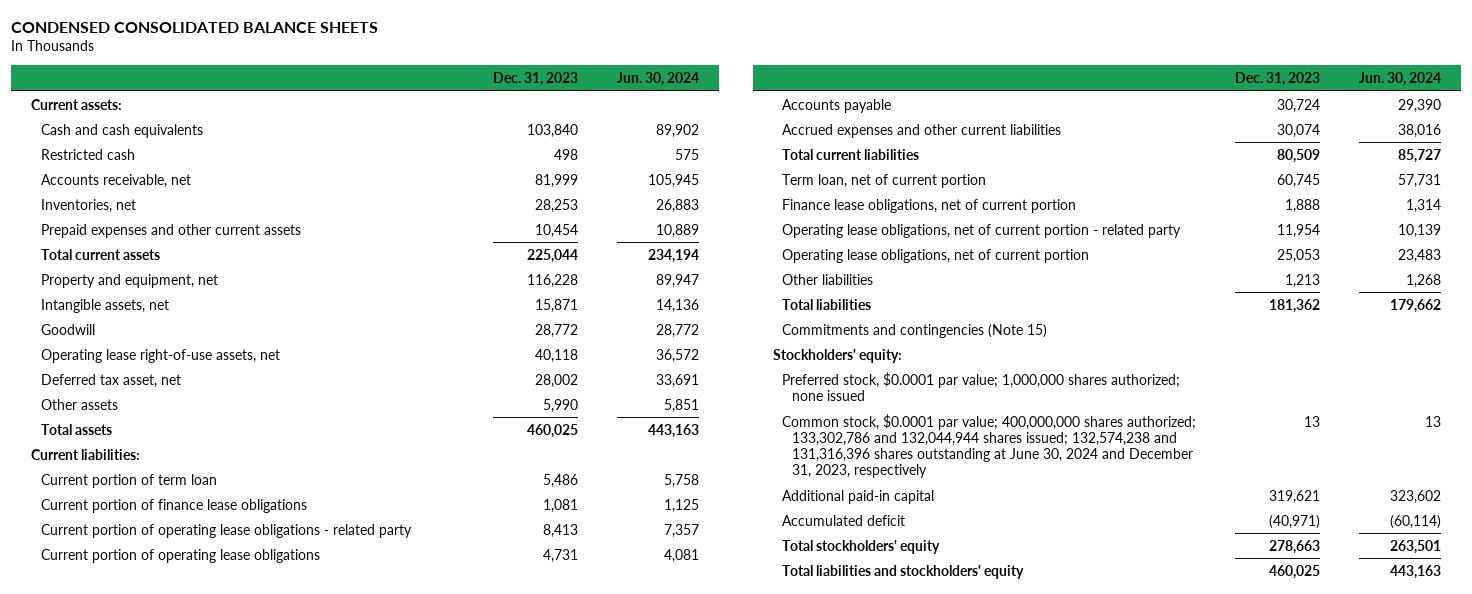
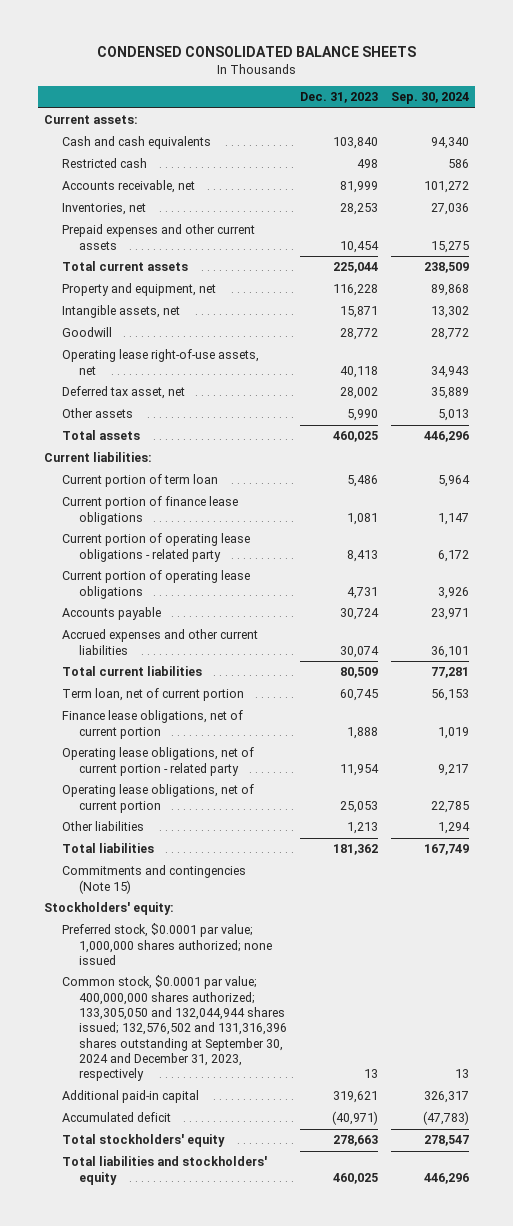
[617,71,700,86] Jun. 30, 2024 -> none
none -> [390,92,469,105] Sep. 30, 2024
[782,413,1197,478] Common stock, $0.0001 par value; 400,000,000 shares authorized; 133,302,786 and 132,044,944 shares issued; 132,574,238 and 131,316,396 shares outstanding at June 30, 2024 and December 31, 2023, respectively -> [61,975,288,1082] Common stock, $0.0001 par value; 400,000,000 shares authorized; 133,305,050 and 132,044,944 shares issued; 132,576,502 and 131,316,396 shares outstanding at September 30, 2024 and December 31, 2023, respectively

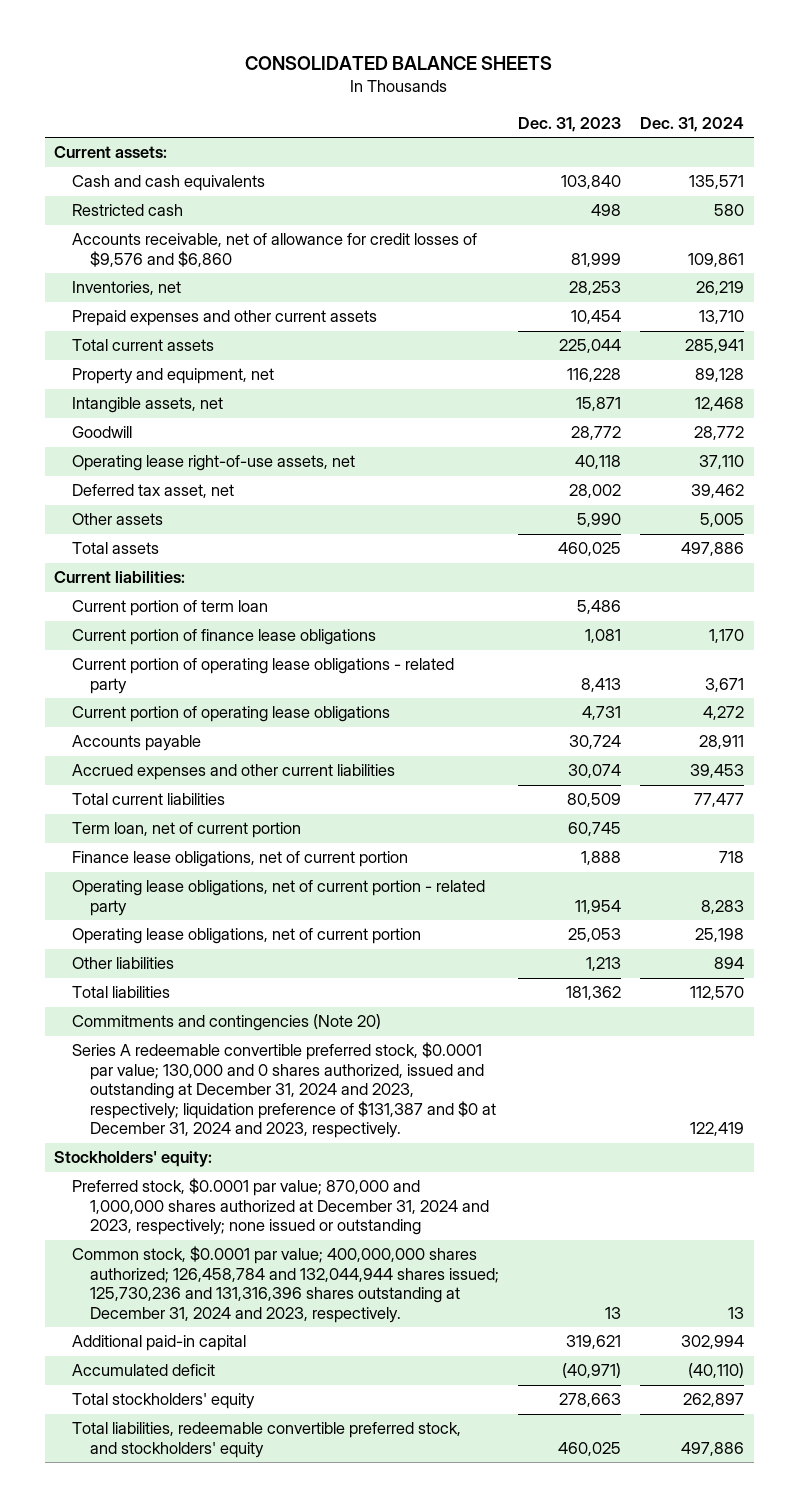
[96,46,416,58] CONDENSED CONSOLIDATED BALANCE SHEETS -> [245,56,553,71] CONSOLIDATED BALANCE SHEETS
[390,92,469,105] Sep. 30, 2024 -> none
none -> [640,116,745,132] Dec. 31, 2024
[61,180,195,194] Accounts receivable, net -> [72,233,478,267] Accounts receivable, net of allowance for credit losses of $9,576 and $6,860
[61,865,246,894] Commitments and contingencies (Note 15) -> [72,1014,382,1032] Commitments and contingencies (Note 20)
none -> [72,1042,496,1139] Series A redeemable convertible preferred stock, $0.0001 par value; 130,000 and 0 shares authorized, issued and outstanding at December 31, 2024 and 2023, respectively; liquidation preference of $131,387 and $0 at December 31, 2024 and 2023, respectively.
[61,923,273,965] Preferred stock, $0.0001 par value; 1,000,000 shares authorized; none issued -> [72,1178,489,1236] Preferred stock, $0.0001 par value; 870,000 and 1,000,000 shares authorized at December 31, 2024 and 2023, respectively; none issued or outstanding
[61,975,288,1082] Common stock, $0.0001 par value; 400,000,000 shares authorized; 133,305,050 and 132,044,944 shares issued; 132,576,502 and 131,316,396 shares outstanding at September 30, 2024 and December 31, 2023, respectively -> [72,1246,499,1323] Common stock, $0.0001 par value; 400,000,000 shares authorized; 126,458,784 and 132,044,944 shares issued; 125,730,236 and 131,316,396 shares outstanding at December 31, 2024 and 2023, respectively.
[61,1156,267,1185] Total liabilities and stockholders' equity -> [72,1422,462,1458] Total liabilities, redeemable convertible preferred stock, and stockholders' equity

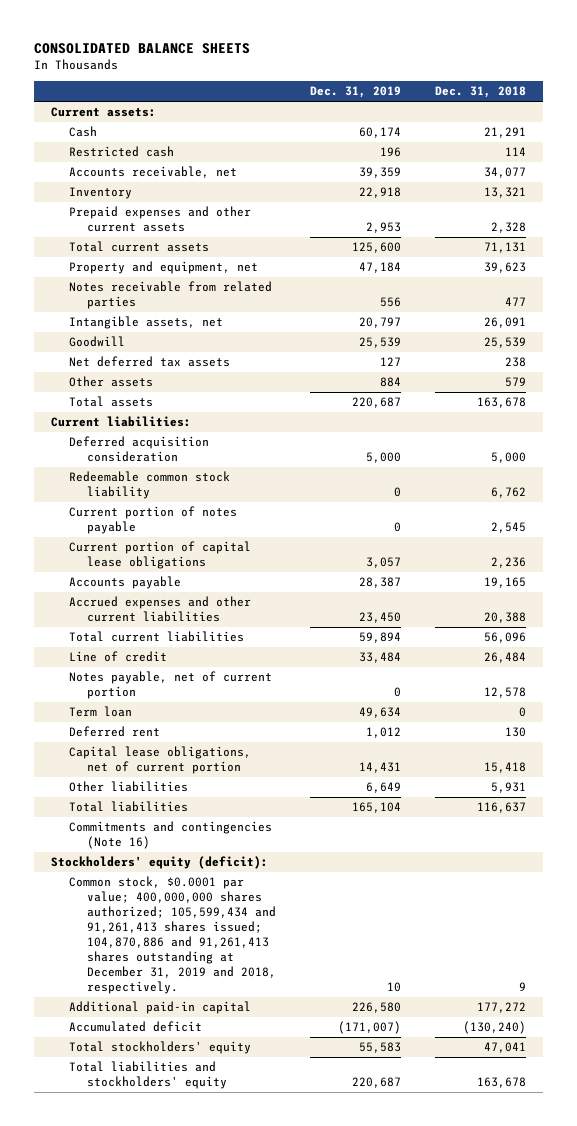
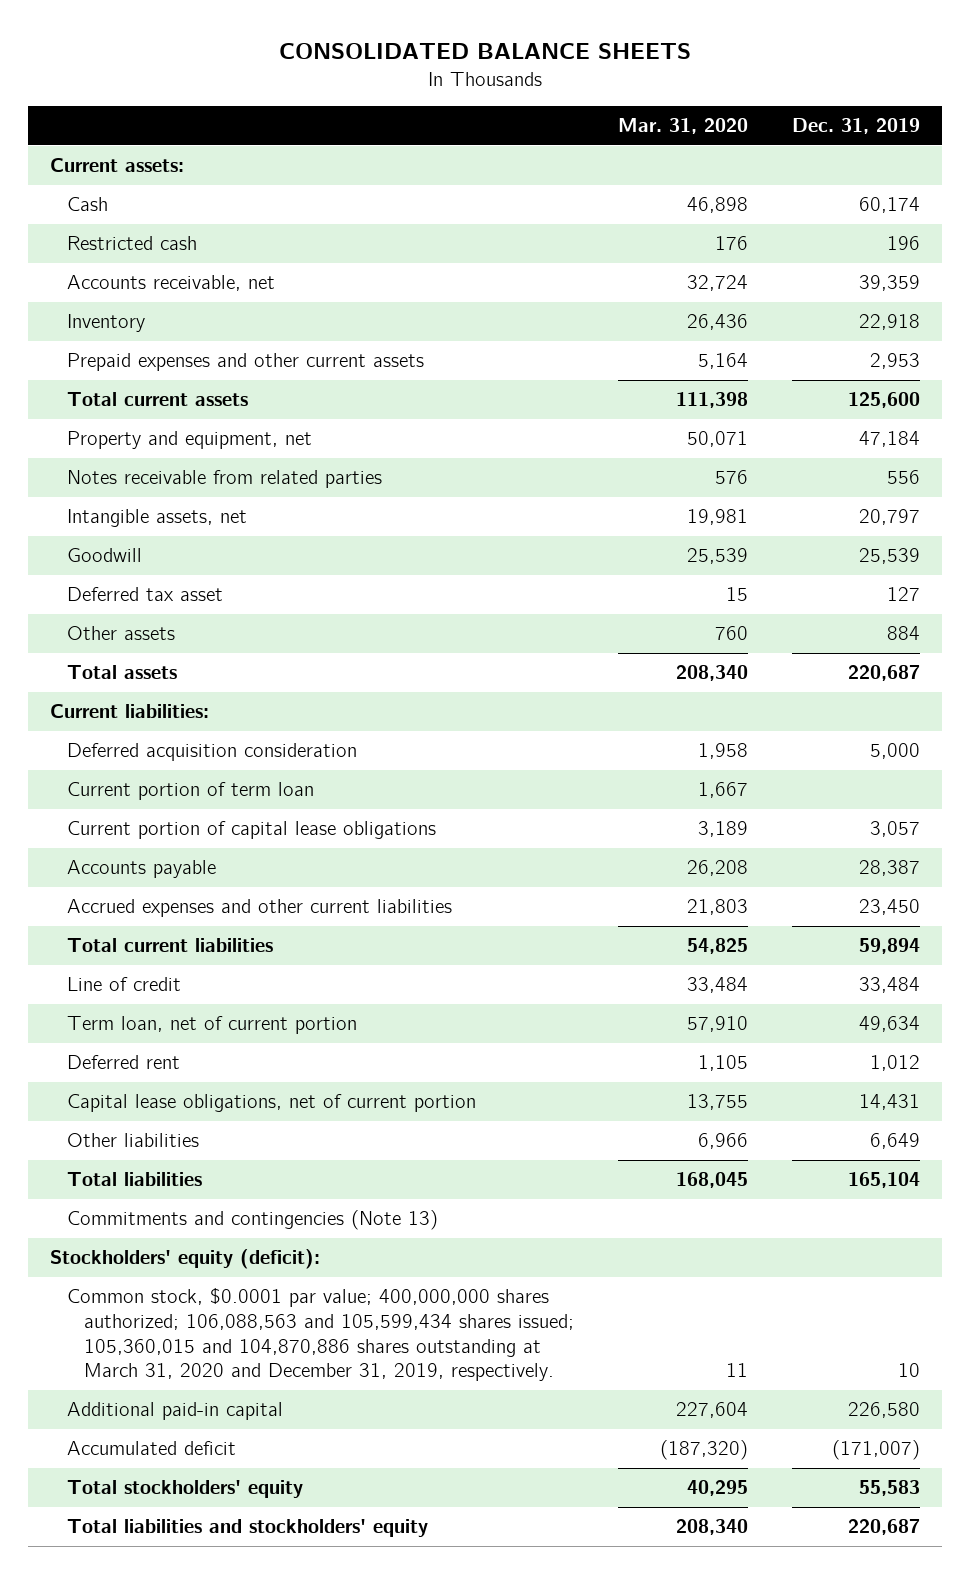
[435,86,527,99] Dec. 31, 2018 -> none
none -> [617,118,748,135] Mar. 31, 2020
[68,356,230,368] Net deferred tax assets -> [66,587,223,602] Deferred tax asset
[68,471,230,500] Redeemable common stock liability -> none
[68,506,237,535] Current portion of notes payable -> none
none -> [66,782,314,801] Current portion of term loan
[68,671,272,700] Notes payable, net of current portion -> none
[68,706,132,718] Term loan -> [66,1016,357,1035] Term loan, net of current portion
[68,821,272,850] Commitments and contingencies (Note 16) -> [66,1210,438,1231] Commitments and contingencies (Note 13)
[68,876,276,995] Common stock, $0.0001 par value; 400,000,000 shares authorized; 105,599,434 and 91,261,413 shares issued; 104,870,886 and 91,261,413 shares outstanding at December 31, 2019 and 2018, respectively. -> [66,1288,574,1382] Common stock, $0.0001 par value; 400,000,000 shares authorized; 106,088,563 and 105,599,434 shares issued; 105,360,015 and 104,870,886 shares outstanding at March 31, 2020 and December 31, 2019, respectively.

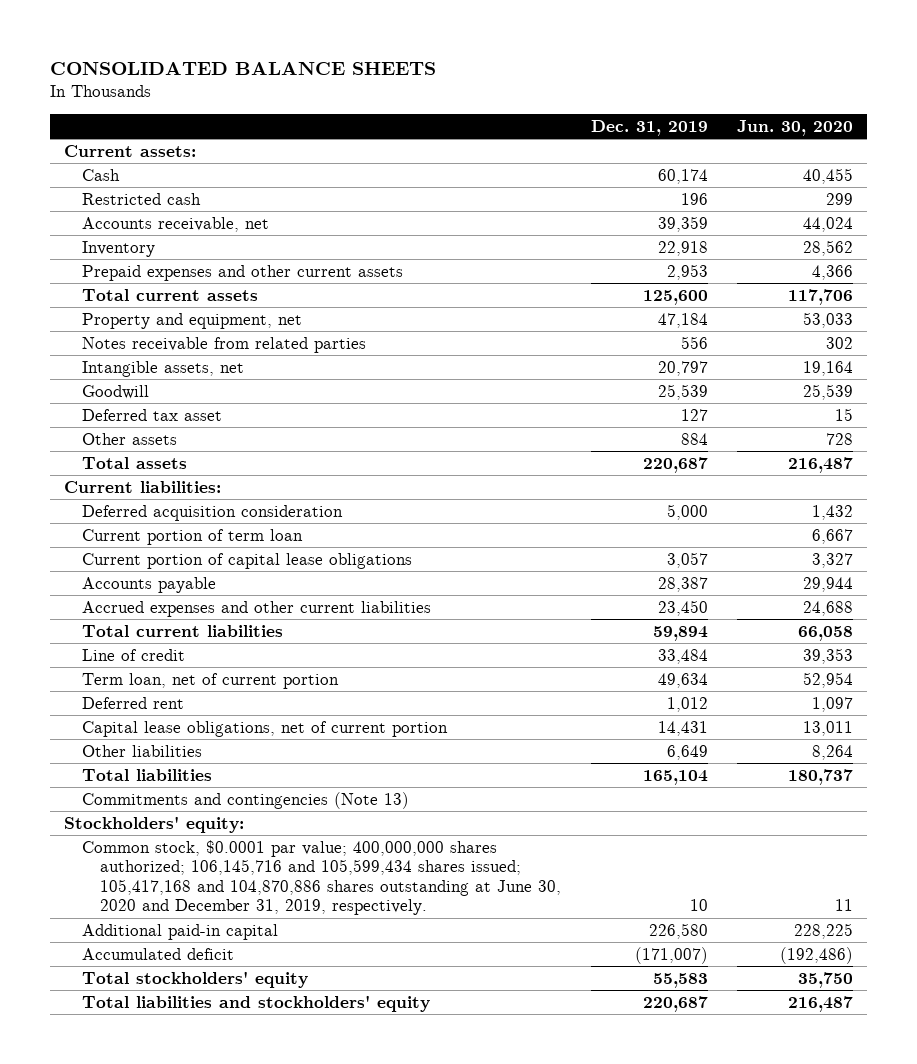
[617,118,748,135] Mar. 31, 2020 -> none
none -> [736,119,853,136] Jun. 30, 2020
[50,1249,321,1270] Stockholders' equity (deficit): -> [64,815,245,833] Stockholders' equity:
[66,1288,574,1382] Common stock, $0.0001 par value; 400,000,000 shares authorized; 106,088,563 and 105,599,434 shares issued; 105,360,015 and 104,870,886 shares outstanding at March 31, 2020 and December 31, 2019, respectively. -> [82,839,562,916] Common stock, $0.0001 par value; 400,000,000 shares authorized; 106,145,716 and 105,599,434 shares issued; 105,417,168 and 104,870,886 shares outstanding at June 30, 2020 and December 31, 2019, respectively.

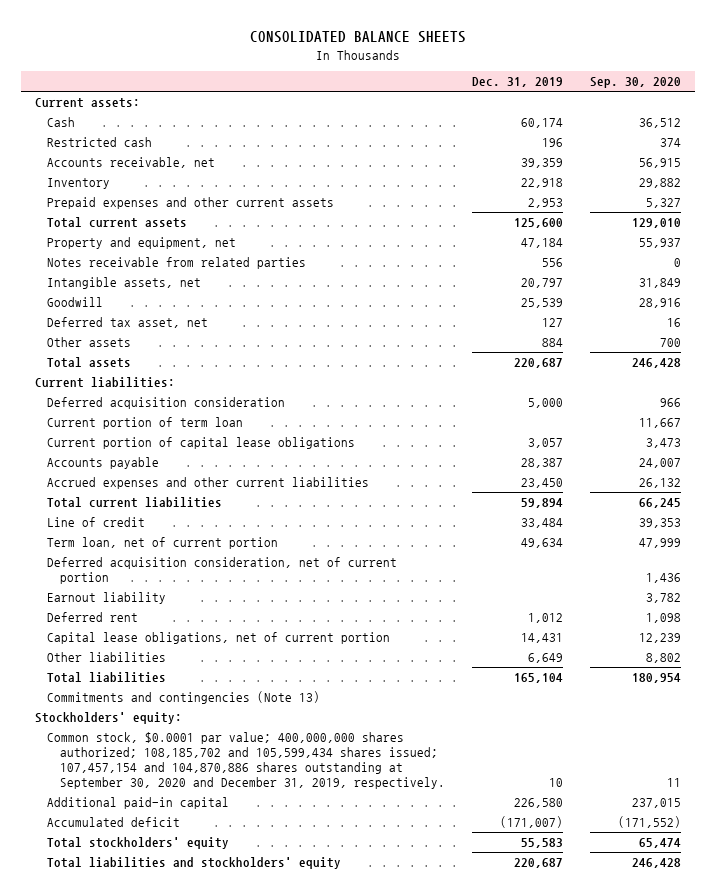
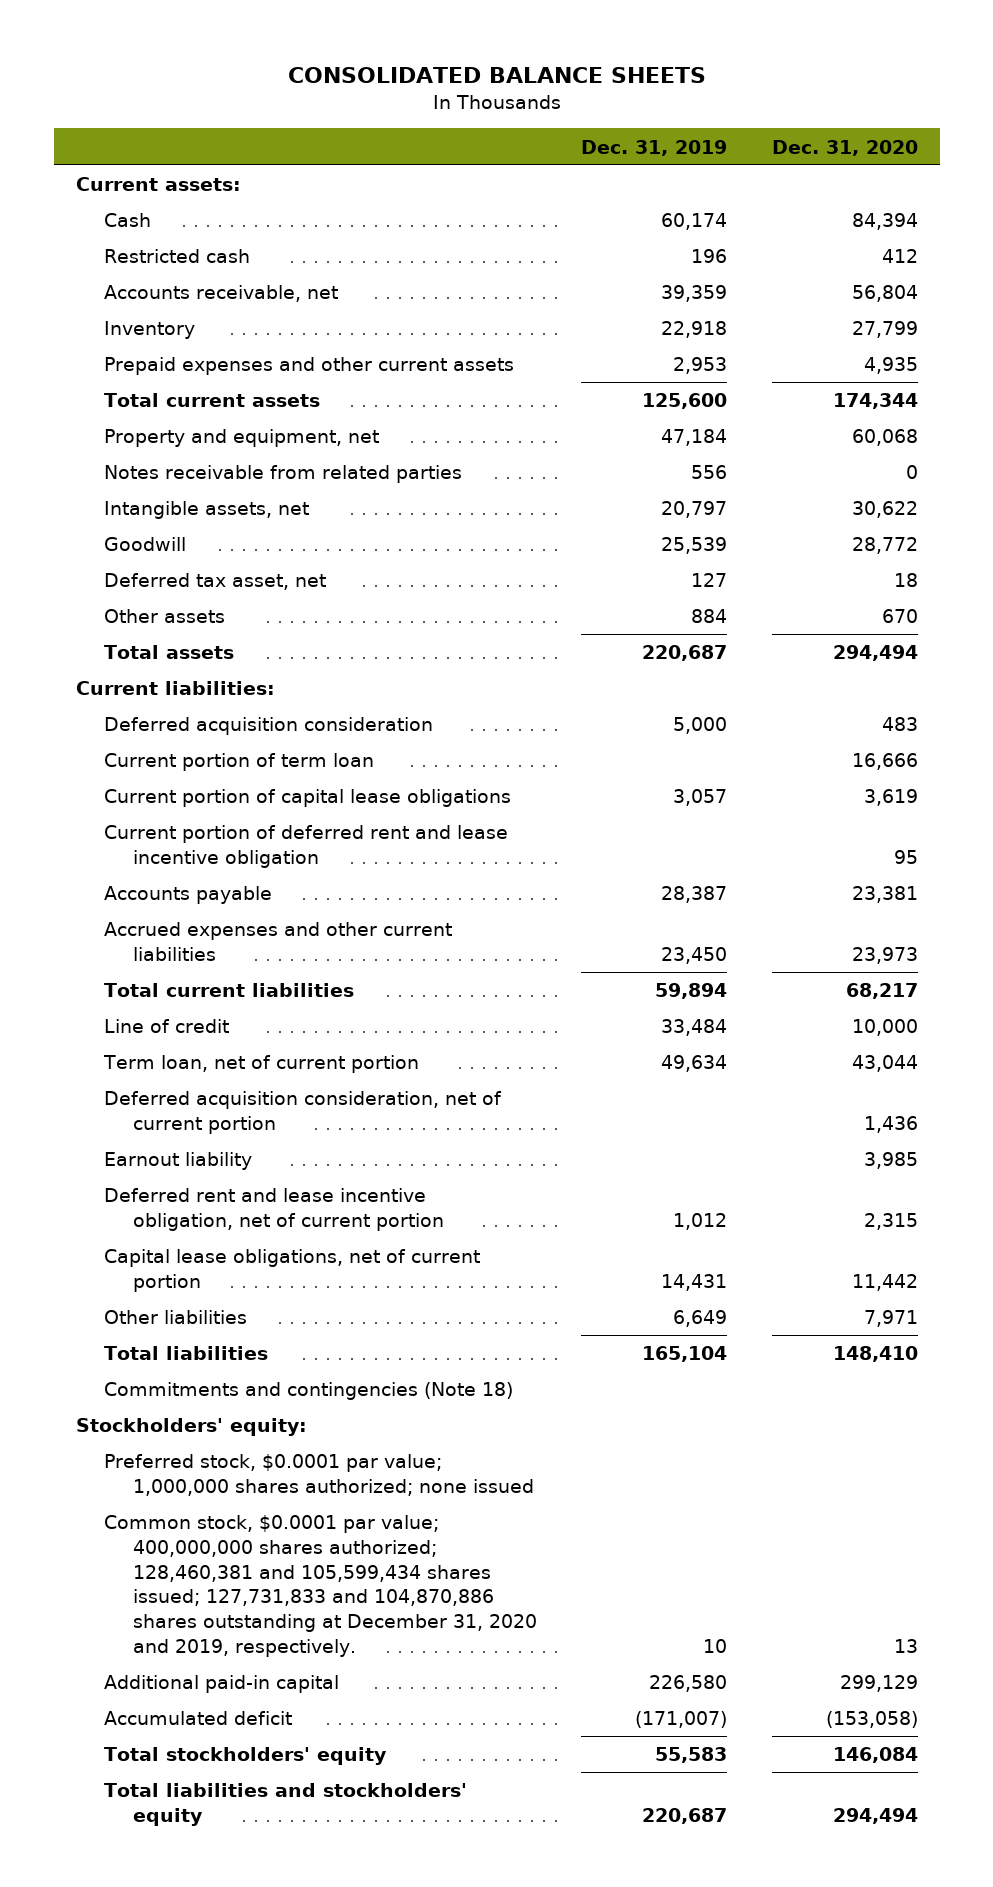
[590,77,682,89] Sep. 30, 2020 -> none
none -> [771,139,918,156] Dec. 31, 2020
none -> [104,825,509,868] Current portion of deferred rent and lease incentive obligation
[47,611,139,622] Deferred rent -> [104,1188,444,1231] Deferred rent and lease incentive obligation, net of current portion
[47,690,321,704] Commitments and contingencies (Note 13) -> [104,1382,514,1401] Commitments and contingencies (Note 18)
none -> [104,1454,534,1496] Preferred stock, $0.0001 par value; 1,000,000 shares authorized; none issued
[47,731,445,790] Common stock, $0.0001 par value; 400,000,000 shares authorized; 108,185,702 and 105,599,434 shares issued; 107,457,154 and 104,870,886 shares outstanding at September 30, 2020 and December 31, 2019, respectively. -> [104,1515,537,1657] Common stock, $0.0001 par value; 400,000,000 shares authorized; 128,460,381 and 105,599,434 shares issued; 127,731,833 and 104,870,886 shares outstanding at December 31, 2020 and 2019, respectively.

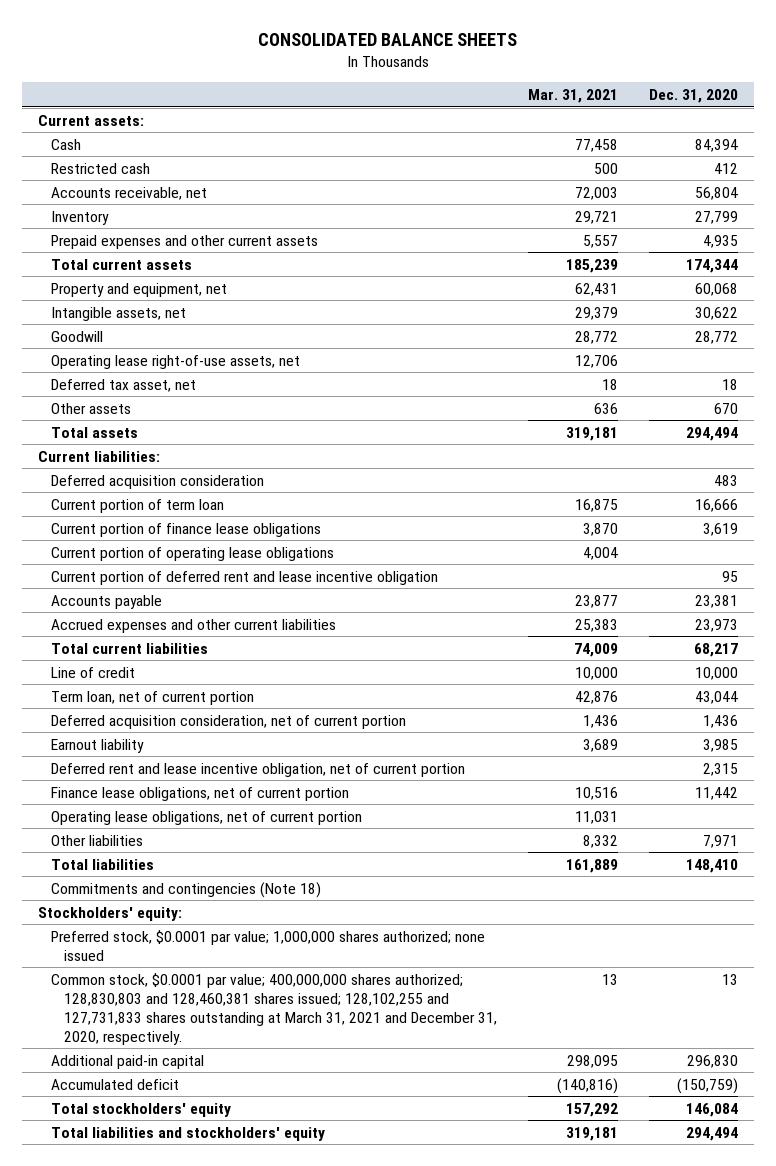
[581,139,728,156] Dec. 31, 2019 -> none
none -> [528,88,619,103] Mar. 31, 2021
[104,465,463,484] Notes receivable from related parties -> none
none -> [50,354,300,369] Operating lease right-of-use assets, net
[104,789,512,808] Current portion of capital lease obligations -> [50,522,321,537] Current portion of finance lease obligations
none -> [50,546,334,561] Current portion of operating lease obligations
[104,1249,481,1292] Capital lease obligations, net of current portion -> [50,786,349,801] Finance lease obligations, net of current portion
none -> [50,810,362,825] Operating lease obligations, net of current portion
[104,1515,537,1657] Common stock, $0.0001 par value; 400,000,000 shares authorized; 128,460,381 and 105,599,434 shares issued; 127,731,833 and 104,870,886 shares outstanding at December 31, 2020 and 2019, respectively. -> [50,972,497,1045] Common stock, $0.0001 par value; 400,000,000 shares authorized; 128,830,803 and 128,460,381 shares issued; 128,102,255 and 127,731,833 shares outstanding at March 31, 2021 and December 31, 2020, respectively.
[839,1675,918,1693] 299,129 -> [687,1054,739,1068] 296,830
[825,1711,918,1729] (153,058) -> [677,1077,739,1094] (150,759)

